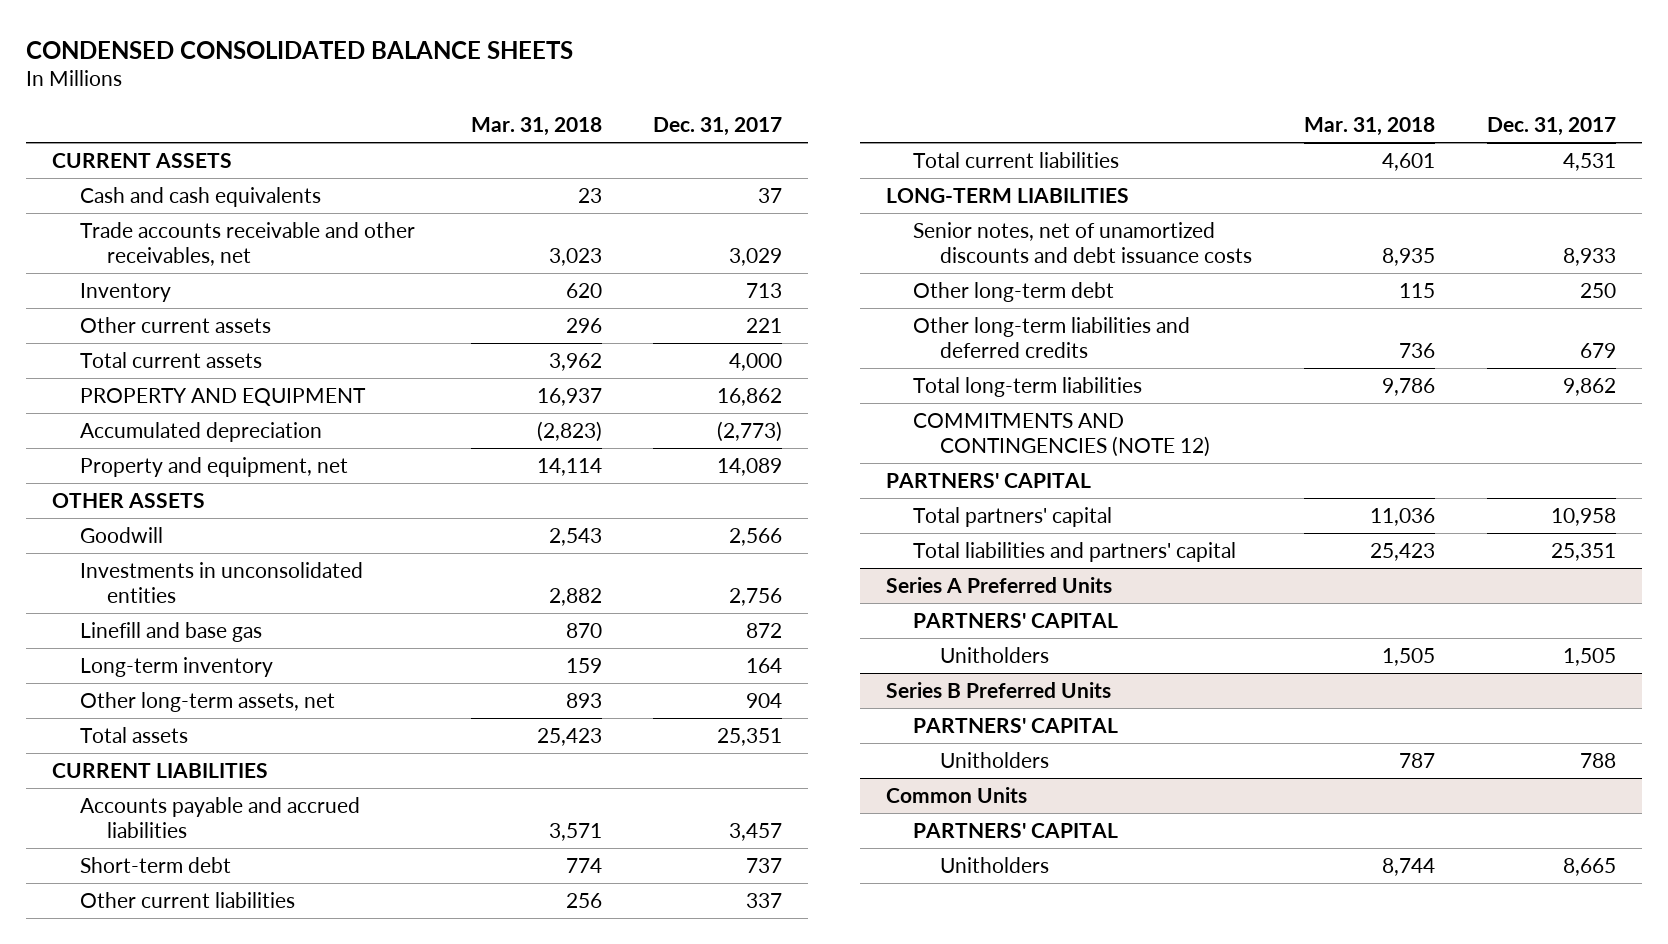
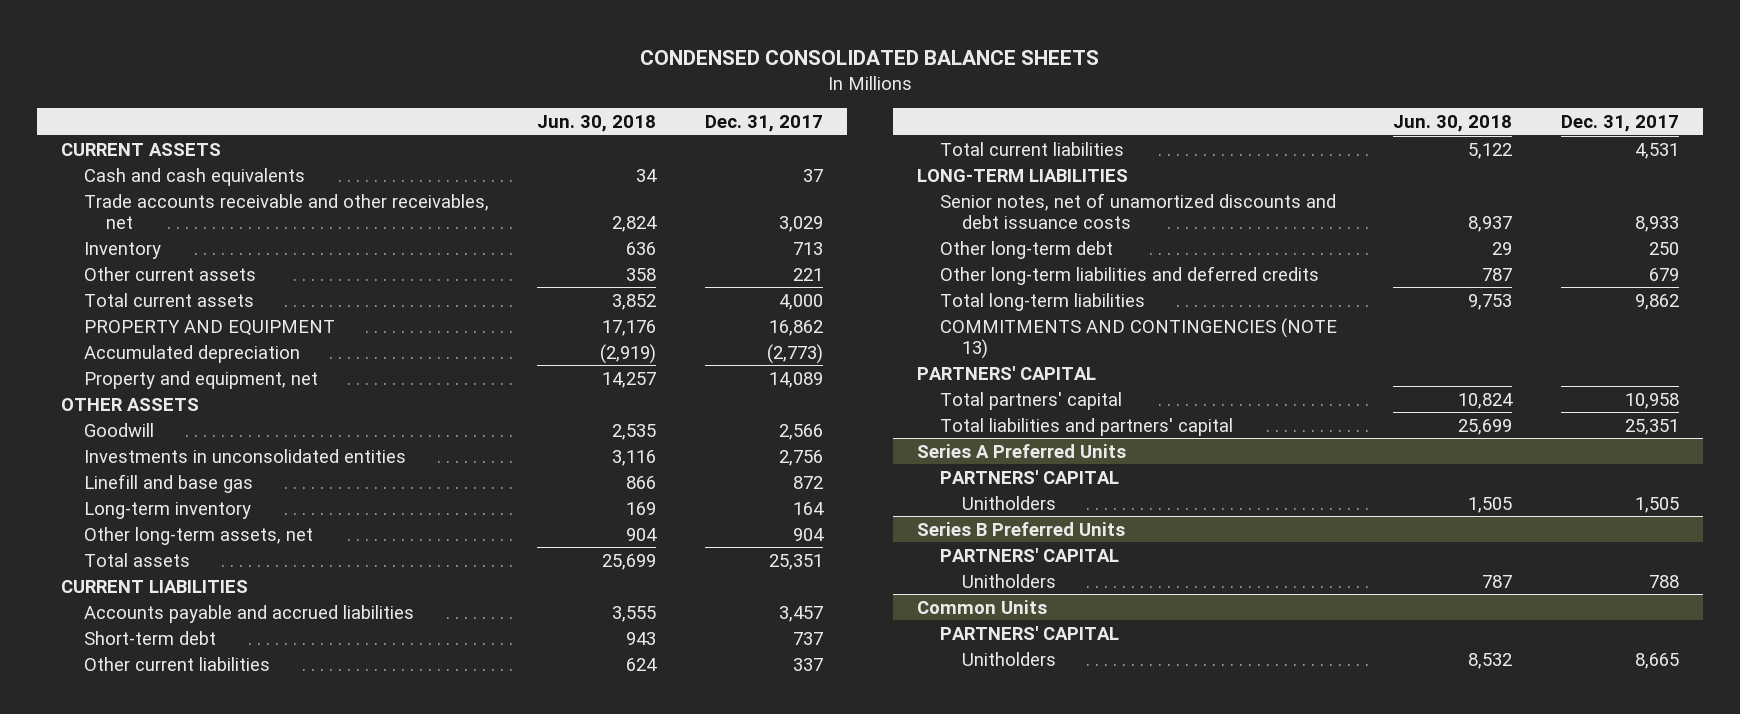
[470,117,602,137] Mar. 31, 2018 -> none
none -> [537,115,657,133] Jun. 30, 2018
[913,412,1211,457] COMMITMENTS AND CONTINGENCIES (NOTE 12) -> [939,317,1337,359] COMMITMENTS AND CONTINGENCIES (NOTE 13)

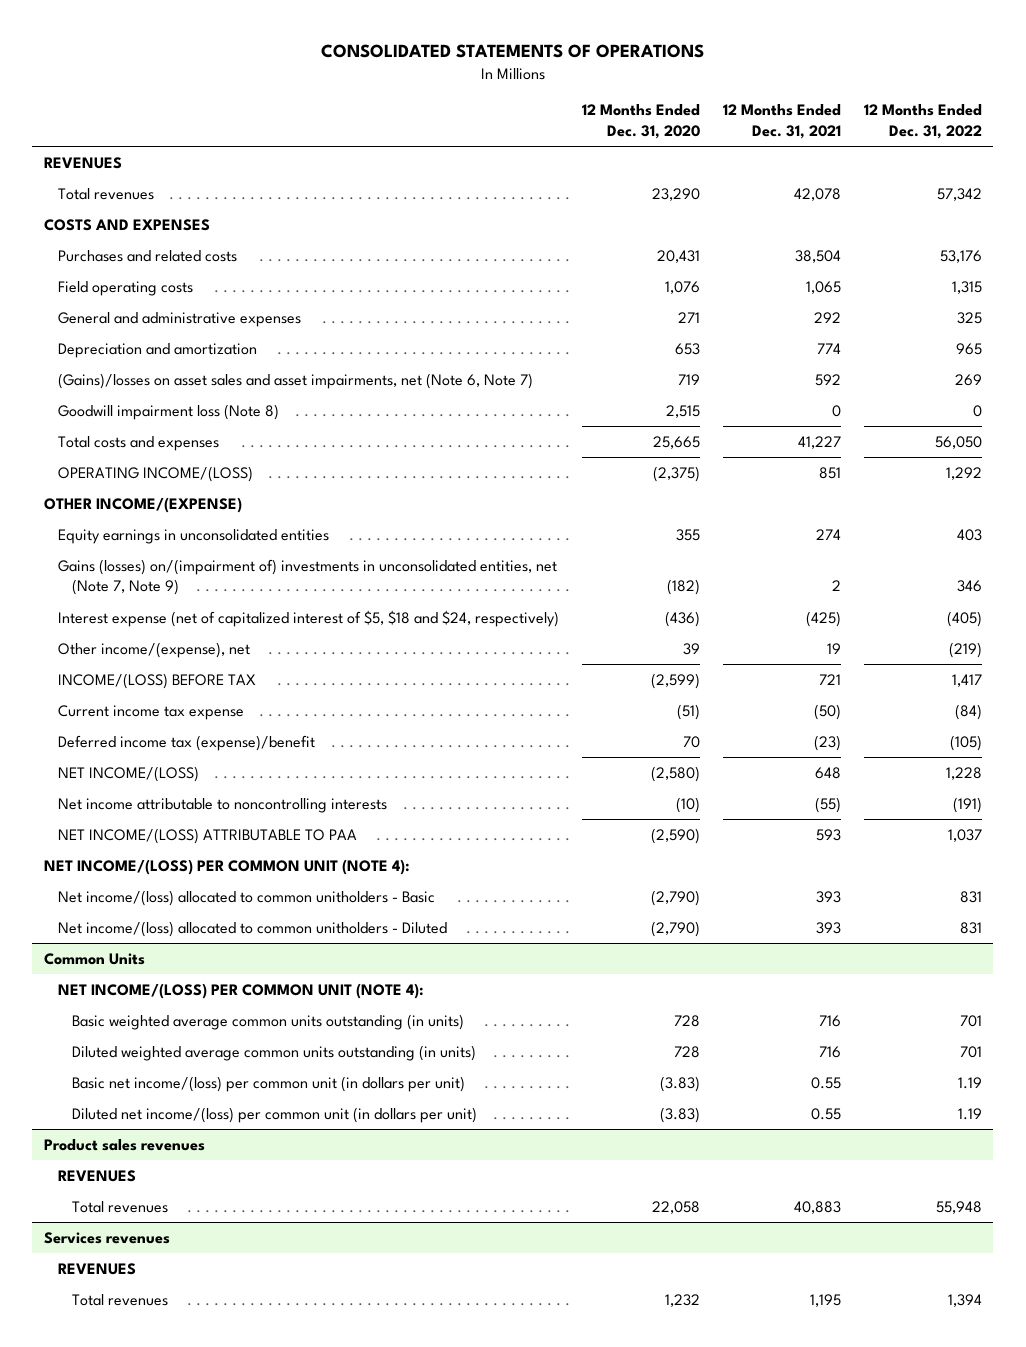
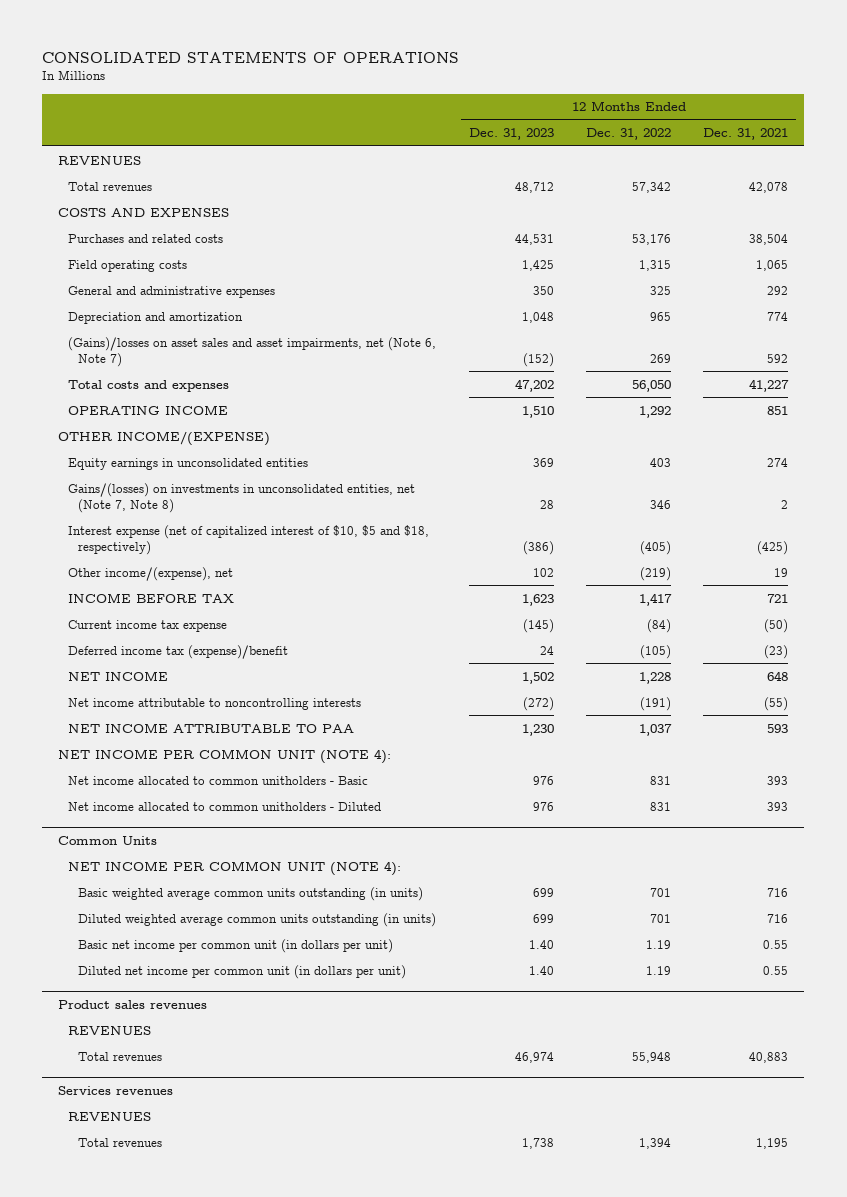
[581,104,700,139] 12 Months Ended Dec. 31, 2020 -> none
none -> [468,128,554,141] Dec. 31, 2023
[57,403,279,420] Goodwill impairment loss (Note 8) -> none
[57,465,253,482] OPERATING INCOME/(LOSS) -> [68,404,229,415] OPERATING INCOME
[57,558,557,596] Gains (losses) on/(impairment of) investments in unconsolidated entities, net (Note 7, Note 9) -> [68,482,416,513] Gains/(losses) on investments in unconsolidated entities, net (Note 7, Note 8)
[57,609,559,627] Interest expense (net of capitalized interest of $5, $18 and $24, respectively) -> [68,524,430,555] Interest expense (net of capitalized interest of $10, $5 and $18, respectively)
[57,672,256,689] INCOME/(LOSS) BEFORE TAX -> [68,592,235,603] INCOME BEFORE TAX
[57,765,199,782] NET INCOME/(LOSS) -> [68,670,169,681] NET INCOME
[57,827,357,844] NET INCOME/(LOSS) ATTRIBUTABLE TO PAA -> [68,722,355,733] NET INCOME ATTRIBUTABLE TO PAA
[43,858,410,875] NET INCOME/(LOSS) PER COMMON UNIT (NOTE 4): -> [58,748,392,764] NET INCOME PER COMMON UNIT (NOTE 4):
[57,889,435,906] Net income/(loss) allocated to common unitholders - Basic -> [68,775,369,785] Net income allocated to common unitholders - Basic
[57,920,447,937] Net income/(loss) allocated to common unitholders - Diluted -> [68,801,382,811] Net income allocated to common unitholders - Diluted
[57,982,424,999] NET INCOME/(LOSS) PER COMMON UNIT (NOTE 4): -> [68,860,402,876] NET INCOME PER COMMON UNIT (NOTE 4):
[71,1075,465,1092] Basic net income/(loss) per common unit (in dollars per unit) -> [78,938,394,953] Basic net income per common unit (in dollars per unit)
[71,1106,477,1123] Diluted net income/(loss) per common unit (in dollars per unit) -> [78,964,407,979] Diluted net income per common unit (in dollars per unit)

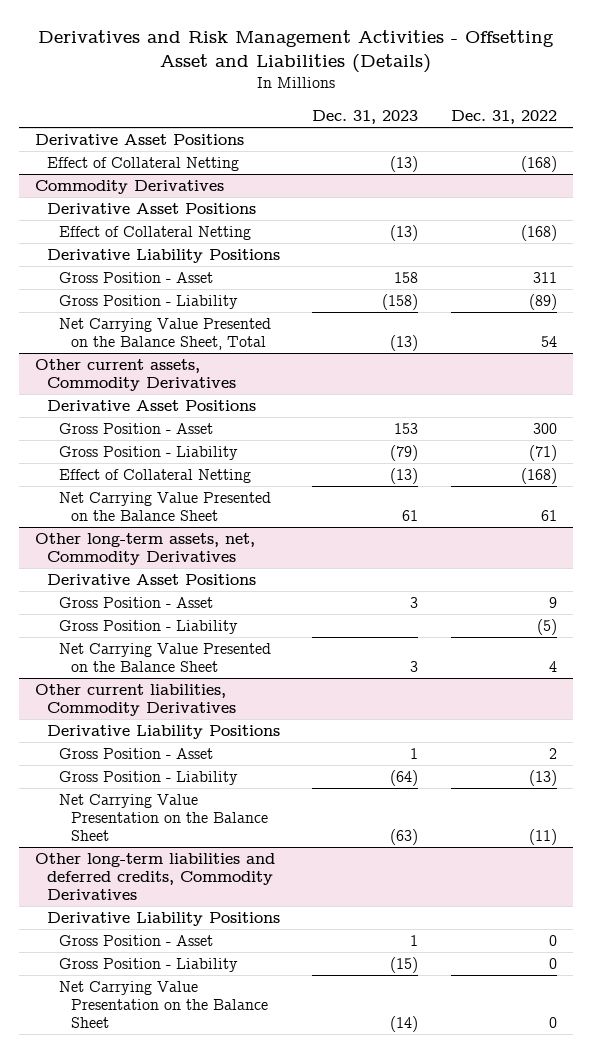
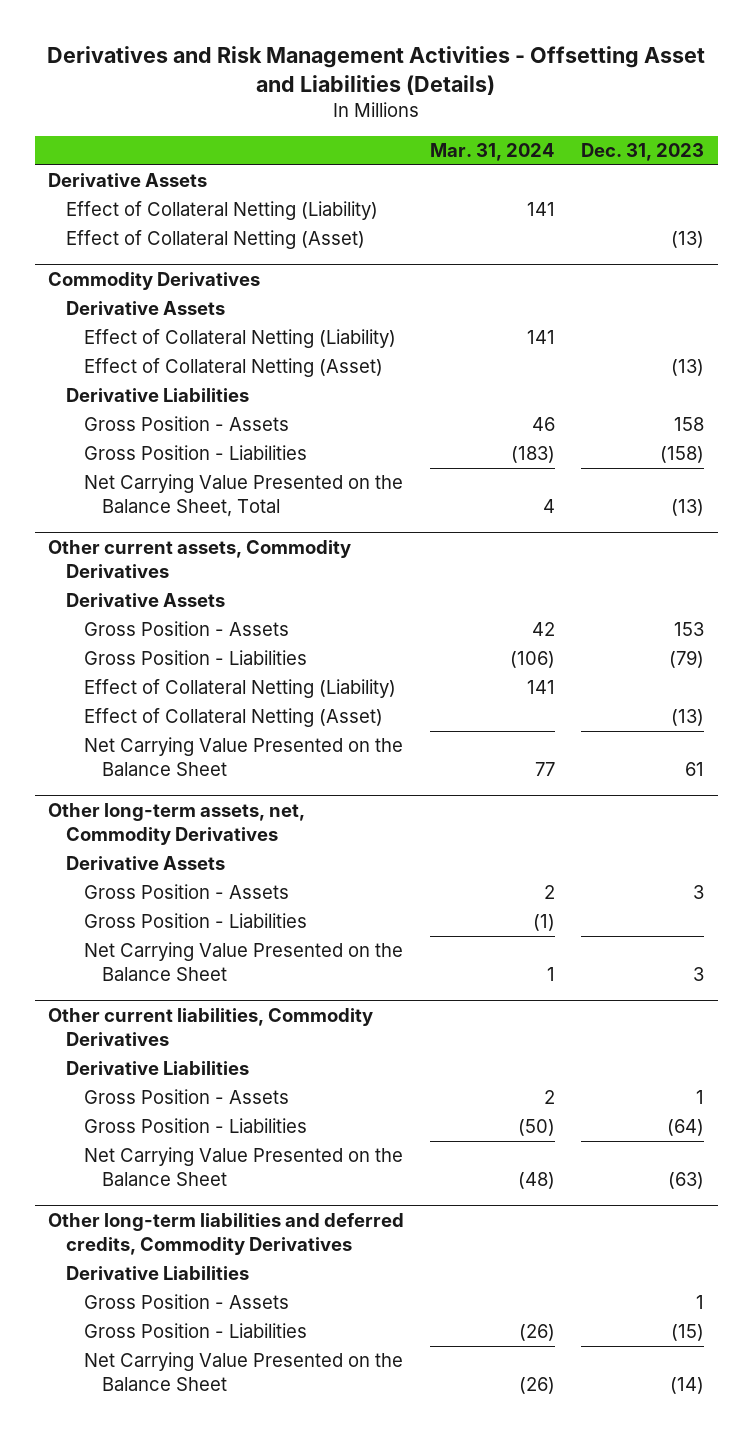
[450,109,557,124] Dec. 31, 2022 -> none
none -> [430,142,556,161] Mar. 31, 2024
[35,133,245,145] Derivative Asset Positions -> [47,173,207,188] Derivative Assets
none -> [65,201,378,221] Effect of Collateral Netting (Liability)
[47,156,240,171] Effect of Collateral Netting -> [65,230,365,250] Effect of Collateral Netting (Asset)
[47,202,257,214] Derivative Asset Positions -> [65,301,225,316] Derivative Assets
none -> [83,329,396,349] Effect of Collateral Netting (Liability)
[59,225,252,240] Effect of Collateral Netting -> [83,358,383,378] Effect of Collateral Netting (Asset)
[47,248,281,263] Derivative Liability Positions -> [65,388,249,403] Derivative Liabilities
[59,271,214,283] Gross Position - Asset -> [83,416,289,432] Gross Position - Assets
[59,294,239,309] Gross Position - Liability -> [83,445,307,461] Gross Position - Liabilities
[47,399,257,411] Derivative Asset Positions -> [65,593,225,608] Derivative Assets
[59,422,214,434] Gross Position - Asset -> [83,621,289,637] Gross Position - Assets
[59,445,239,460] Gross Position - Liability -> [83,650,307,666] Gross Position - Liabilities
none -> [83,679,396,699] Effect of Collateral Netting (Liability)
[59,468,252,483] Effect of Collateral Netting -> [83,708,383,728] Effect of Collateral Netting (Asset)
[47,573,257,585] Derivative Asset Positions -> [65,856,225,871] Derivative Assets
[59,596,214,608] Gross Position - Asset -> [83,884,289,900] Gross Position - Assets
[59,619,239,634] Gross Position - Liability -> [83,913,307,929] Gross Position - Liabilities
[47,724,281,739] Derivative Liability Positions -> [65,1061,249,1076] Derivative Liabilities
[59,747,214,759] Gross Position - Asset -> [83,1089,289,1105] Gross Position - Assets
[59,770,239,785] Gross Position - Liability -> [83,1118,307,1134] Gross Position - Liabilities
[59,793,269,842] Net Carrying Value Presentation on the Balance Sheet -> [83,1147,403,1187] Net Carrying Value Presented on the Balance Sheet
[47,911,281,926] Derivative Liability Positions -> [65,1266,249,1281] Derivative Liabilities
[59,934,214,946] Gross Position - Asset -> [83,1294,289,1310] Gross Position - Assets
[59,957,239,972] Gross Position - Liability -> [83,1323,307,1339] Gross Position - Liabilities
[59,980,269,1029] Net Carrying Value Presentation on the Balance Sheet -> [83,1352,403,1392] Net Carrying Value Presented on the Balance Sheet

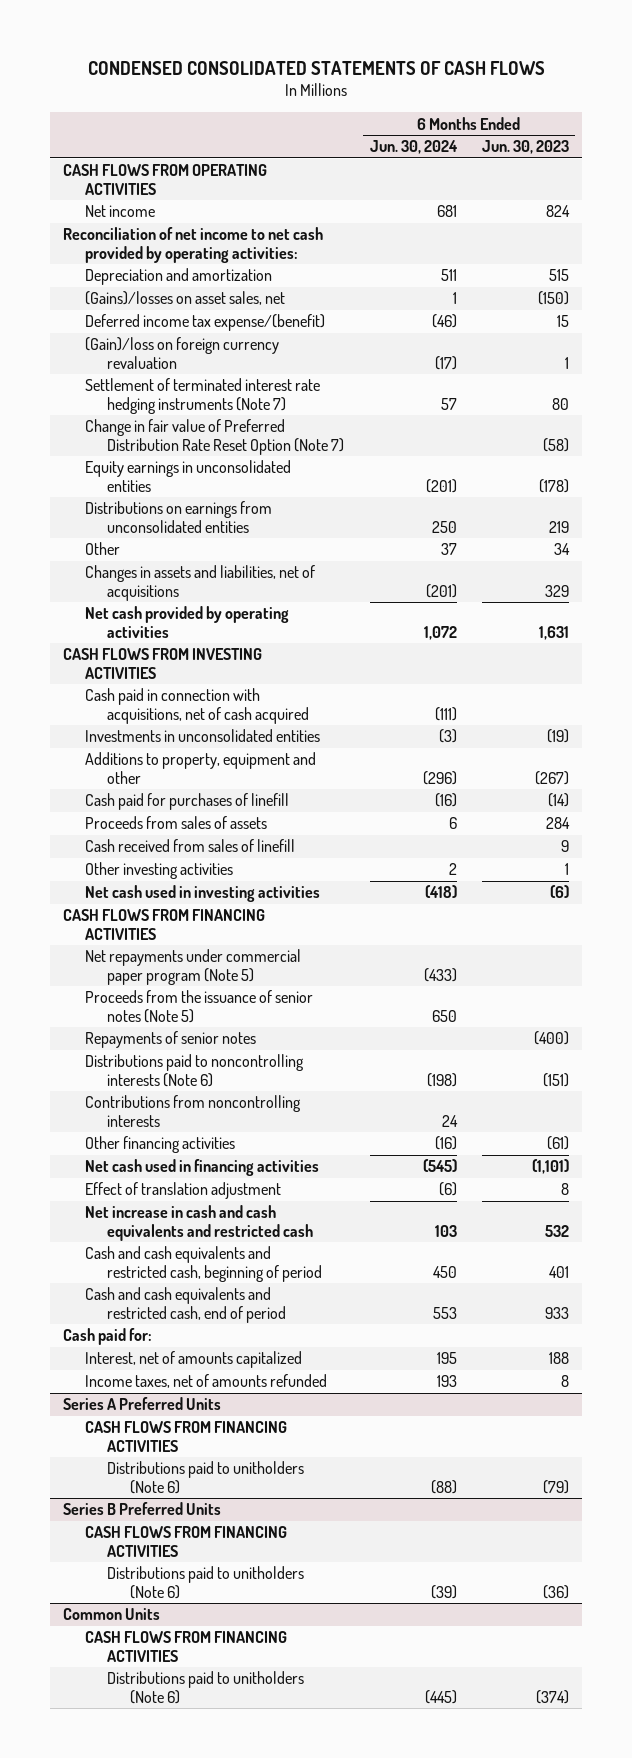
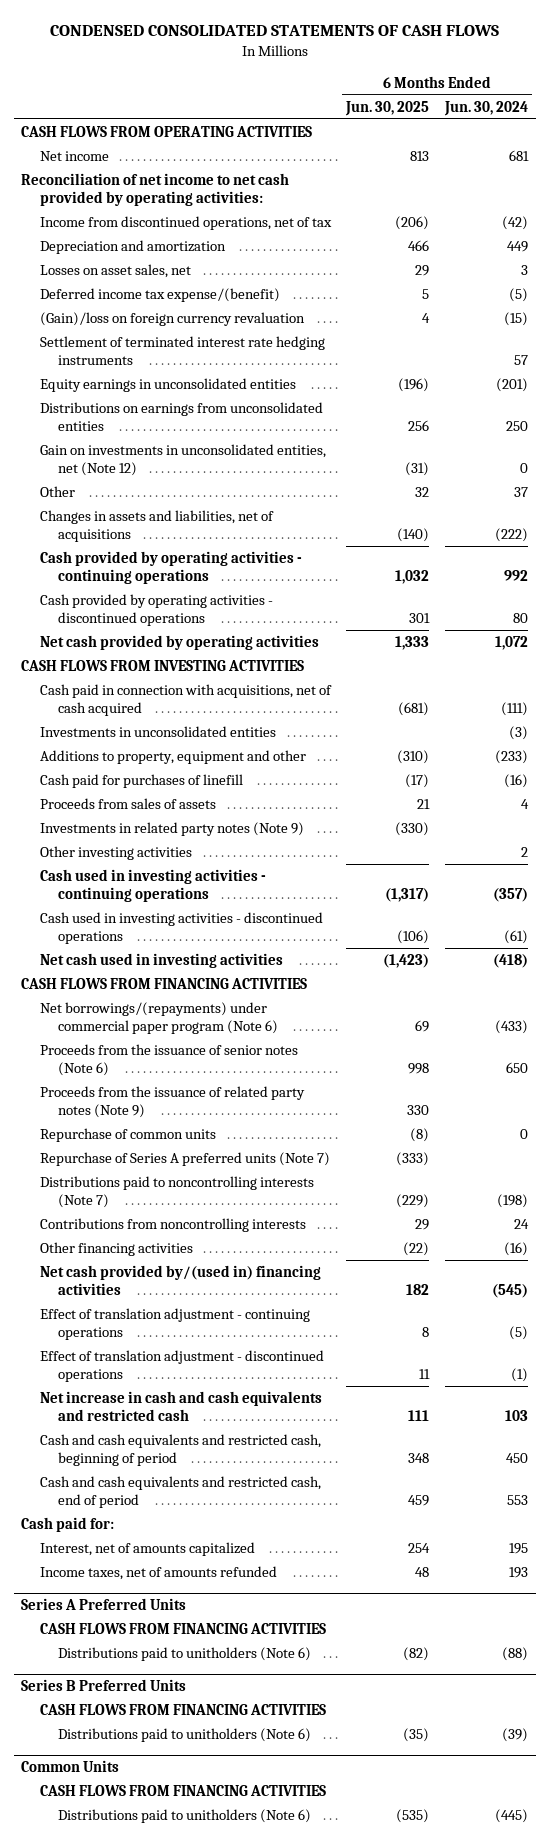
[482,140,570,155] Jun. 30, 2023 -> none
none -> [345,100,430,116] Jun. 30, 2025
[84,419,345,455] Change in fair value of Preferred Distribution Rate Reset Option (Note 7) -> none
none -> [39,215,332,230] Income from discontinued operations, net of tax
[440,269,457,282] 511 -> [506,240,528,252] 449
[84,291,285,306] (Gains)/losses on asset sales, net -> [39,263,191,278] Losses on asset sales, net
[452,292,457,305] 1 -> [520,264,528,275] 3
[431,314,457,329] (46) -> [508,287,528,302] (5)
[434,355,457,370] (17) -> [503,311,528,326] (15)
[84,378,320,414] Settlement of terminated interest rate hedging instruments (Note 7) -> [39,335,325,366] Settlement of terminated interest rate hedging instruments
none -> [39,443,326,477] Gain on investments in unconsolidated entities, net (Note 12)
[425,583,457,598] (201) -> [494,528,528,543] (222)
none -> [39,550,302,585] Cash provided by operating activities - continuing operations
none -> [39,593,273,627] Cash provided by operating activities - discontinued operations
[422,770,457,785] (296) -> [494,749,528,764] (233)
[84,839,295,853] Cash received from sales of linefill -> none
[448,817,457,830] 6 -> [520,798,529,809] 4
none -> [39,821,304,836] Investments in related party notes (Note 9)
none -> [39,868,266,903] Cash used in investing activities - continuing operations
none -> [39,911,323,945] Cash used in investing activities - discontinued operations
[84,1031,256,1049] Repayments of senior notes -> none
[84,949,301,985] Net repayments under commercial paper program (Note 5) -> [39,1001,278,1035] Net borrowings/(repayments) under commercial paper program (Note 6)
[84,990,313,1023] Proceeds from the issuance of senior notes (Note 5) -> [39,1043,298,1077] Proceeds from the issuance of senior notes (Note 6)
none -> [39,1085,305,1119] Proceeds from the issuance of related party notes (Note 9)
none -> [39,1127,216,1142] Repurchase of common units
none -> [39,1151,330,1166] Repurchase of Series A preferred units (Note 7)
[84,1054,304,1087] Distributions paid to noncontrolling interests (Note 6) -> [39,1175,314,1209] Distributions paid to noncontrolling interests (Note 7)
[84,1159,319,1177] Net cash used in financing activities -> [39,1264,321,1296] Net cash provided by/(used in) financing activities
[84,1182,281,1200] Effect of translation adjustment -> [39,1307,310,1341] Effect of translation adjustment - continuing operations
[438,1182,457,1197] (6) -> [508,1326,528,1341] (5)
none -> [39,1349,324,1383] Effect of translation adjustment - discontinued operations

